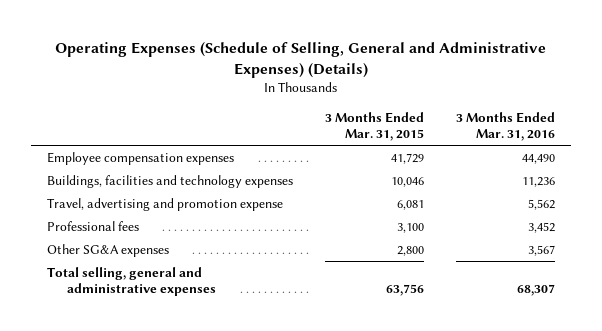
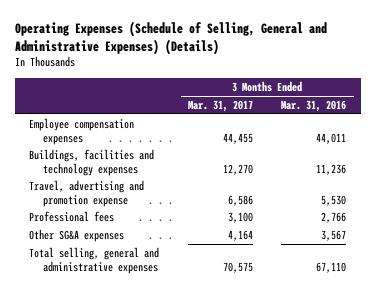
[325,111,425,142] 3 Months Ended Mar. 31, 2015 -> none
none -> [187,100,253,113] Mar. 31, 2017
[522,153,556,164] 44,490 -> [316,132,347,144] 44,011
[528,198,556,210] 5,562 -> [321,194,347,206] 5,530
[528,221,556,233] 3,452 -> [321,212,347,224] 2,766
[517,284,556,297] 68,307 -> [316,261,347,273] 67,110

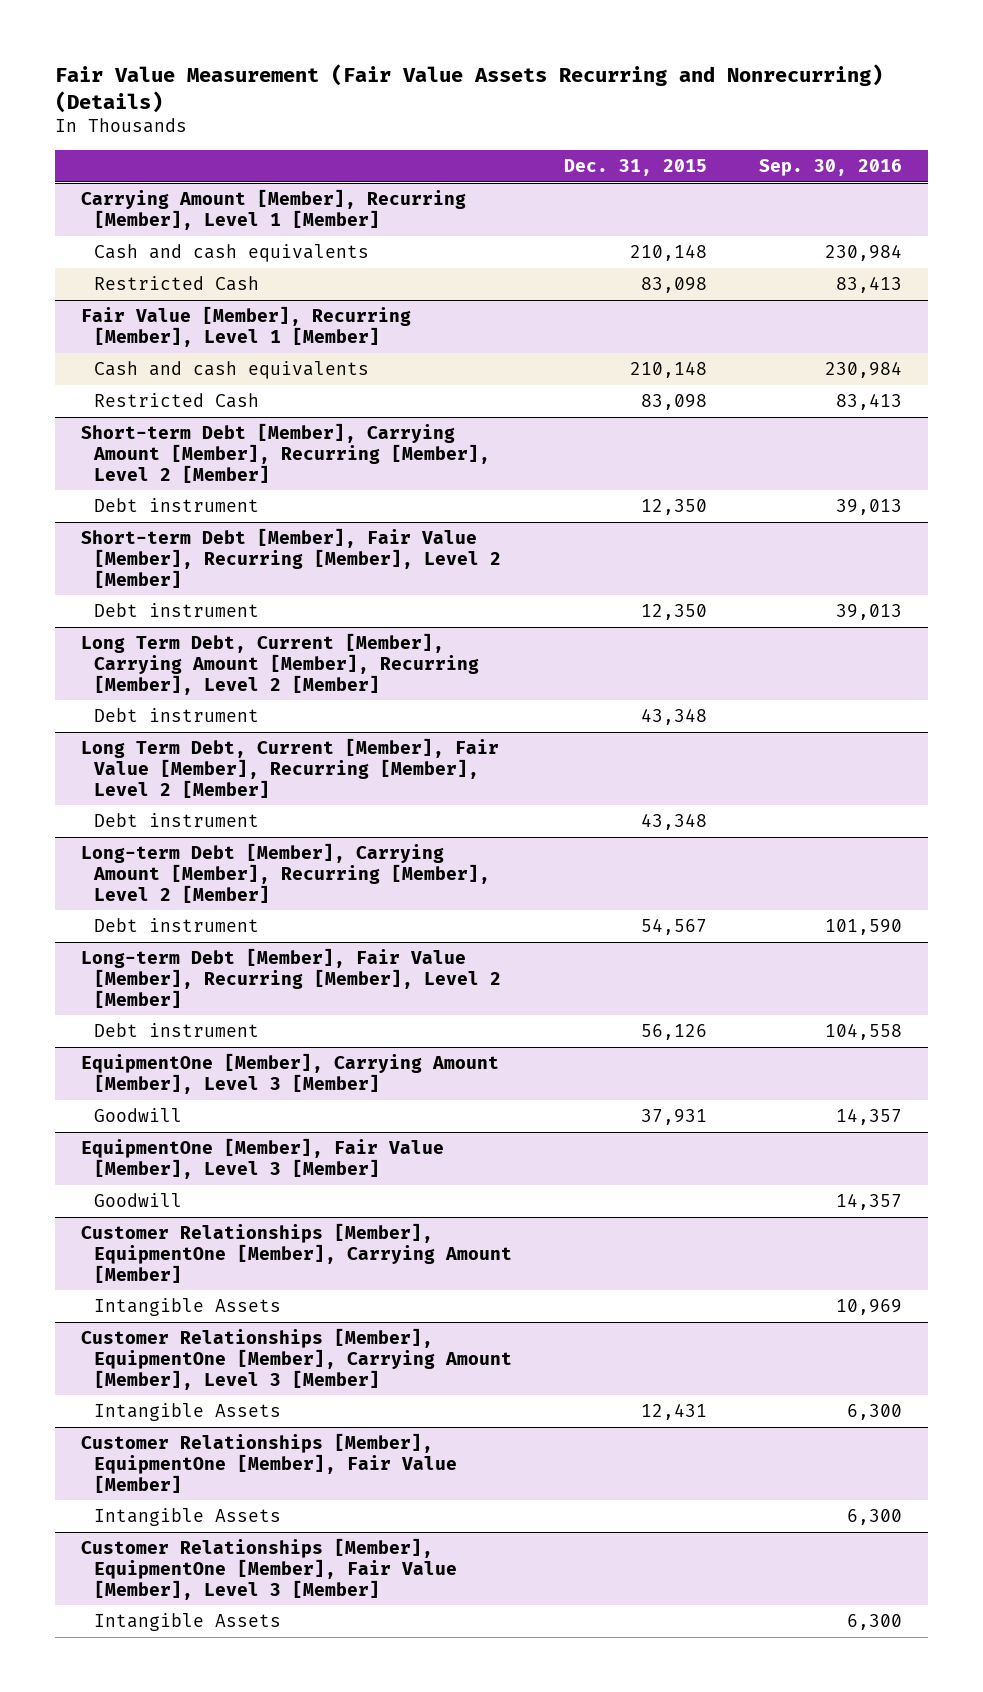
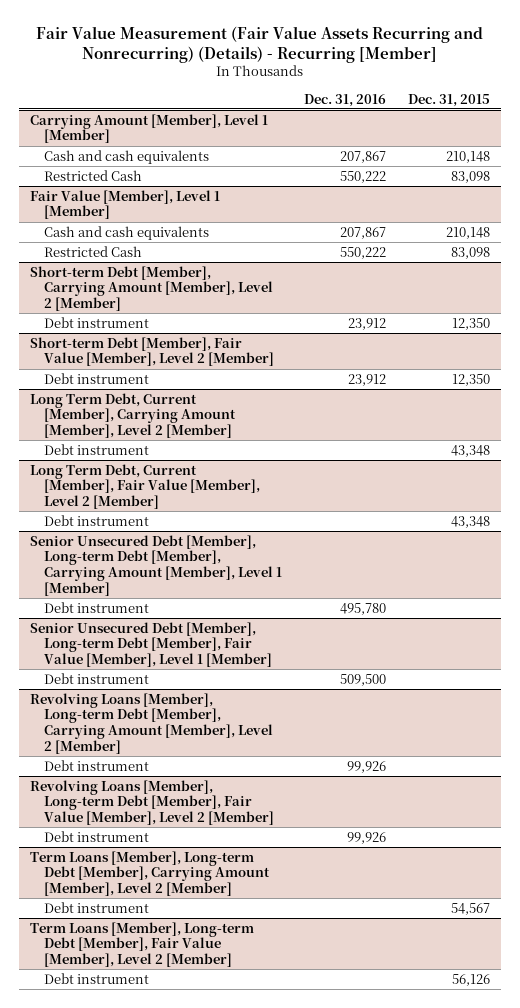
[55,63,884,113] Fair Value Measurement (Fair Value Assets Recurring and Nonrecurring) (Details) -> [35,25,483,63] Fair Value Measurement (Fair Value Assets Recurring and Nonrecurring) (Details) - Recurring [Member]
[758,158,902,176] Sep. 30, 2016 -> none
none -> [303,93,386,107] Dec. 31, 2016
[81,188,467,230] Carrying Amount [Member], Recurring [Member], Level 1 [Member] -> [29,113,268,144] Carrying Amount [Member], Level 1 [Member]
[81,305,412,347] Fair Value [Member], Recurring [Member], Level 1 [Member] -> [29,189,220,220] Fair Value [Member], Level 1 [Member]
[81,422,491,483] Short-term Debt [Member], Carrying Amount [Member], Recurring [Member], Level 2 [Member] -> [29,265,273,312] Short-term Debt [Member], Carrying Amount [Member], Level 2 [Member]
[81,527,502,588] Short-term Debt [Member], Fair Value [Member], Recurring [Member], Level 2 [Member] -> [29,336,274,367] Short-term Debt [Member], Fair Value [Member], Level 2 [Member]
[81,632,480,695] Long Term Debt, Current [Member], Carrying Amount [Member], Recurring [Member], Level 2 [Member] -> [29,392,236,439] Long Term Debt, Current [Member], Carrying Amount [Member], Level 2 [Member]
[81,737,500,798] Long Term Debt, Current [Member], Fair Value [Member], Recurring [Member], Level 2 [Member] -> [29,463,260,510] Long Term Debt, Current [Member], Fair Value [Member], Level 2 [Member]
none -> [29,534,282,597] Senior Unsecured Debt [Member], Long-term Debt [Member], Carrying Amount [Member], Level 1 [Member]
none -> [43,601,149,613] Debt instrument
none -> [29,621,272,668] Senior Unsecured Debt [Member], Long-term Debt [Member], Fair Value [Member], Level 1 [Member]
none -> [43,672,149,684] Debt instrument
none -> [29,692,273,755] Revolving Loans [Member], Long-term Debt [Member], Carrying Amount [Member], Level 2 [Member]
none -> [43,759,149,771] Debt instrument
none -> [29,779,274,826] Revolving Loans [Member], Long-term Debt [Member], Fair Value [Member], Level 2 [Member]
none -> [43,830,149,842] Debt instrument
[81,842,491,903] Long-term Debt [Member], Carrying Amount [Member], Recurring [Member], Level 2 [Member] -> [29,850,270,897] Term Loans [Member], Long-term Debt [Member], Carrying Amount [Member], Level 2 [Member]
[81,947,502,1008] Long-term Debt [Member], Fair Value [Member], Recurring [Member], Level 2 [Member] -> [29,921,254,968] Term Loans [Member], Long-term Debt [Member], Fair Value [Member], Level 2 [Member]
[81,1052,500,1094] EquipmentOne [Member], Carrying Amount [Member], Level 3 [Member] -> none
[94,1107,183,1122] Goodwill -> none
[81,1137,445,1179] EquipmentOne [Member], Fair Value [Member], Level 3 [Member] -> none
[94,1192,183,1207] Goodwill -> none
[81,1222,513,1283] Customer Relationships [Member], EquipmentOne [Member], Carrying Amount [Member] -> none
[94,1297,282,1316] Intangible Assets -> none
[81,1327,513,1390] Customer Relationships [Member], EquipmentOne [Member], Carrying Amount [Member], Level 3 [Member] -> none
[94,1402,282,1421] Intangible Assets -> none
[81,1432,458,1493] Customer Relationships [Member], EquipmentOne [Member], Fair Value [Member] -> none
[94,1507,282,1526] Intangible Assets -> none
[81,1537,458,1600] Customer Relationships [Member], EquipmentOne [Member], Fair Value [Member], Level 3 [Member] -> none
[94,1612,282,1631] Intangible Assets -> none

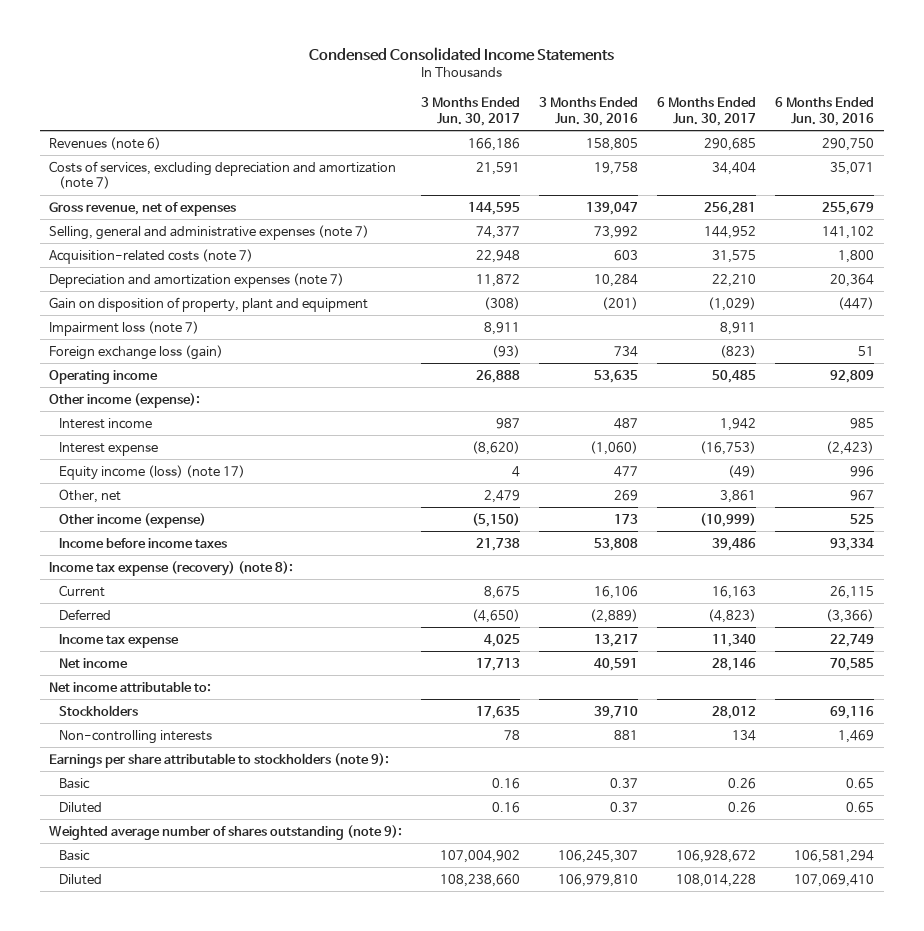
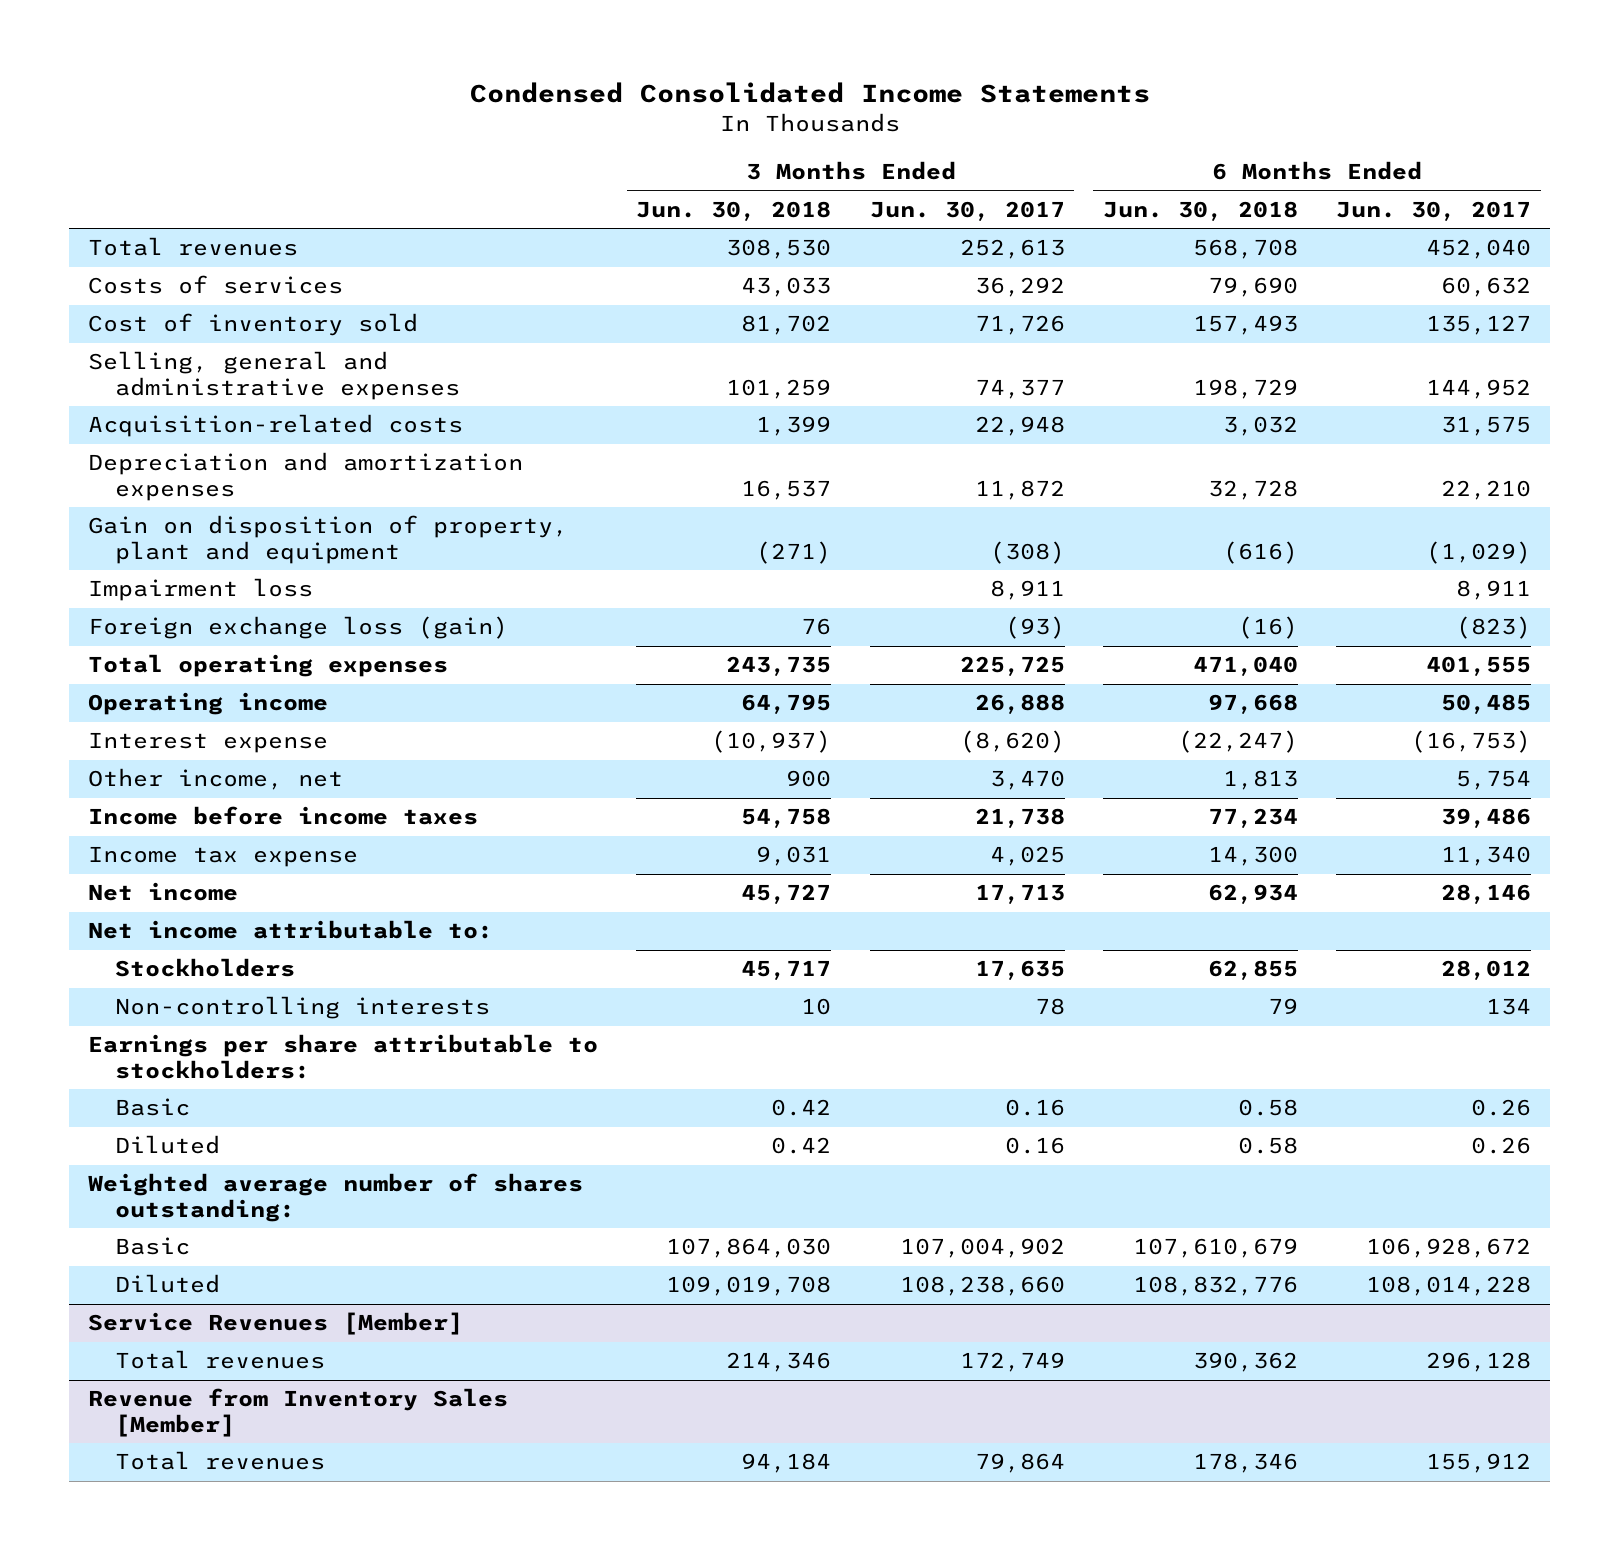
[539,97,639,126] 3 Months Ended Jun. 30, 2016 -> none
[775,97,875,126] 6 Months Ended Jun. 30, 2016 -> none
none -> [636,200,832,221] Jun. 30, 2018
none -> [1102,200,1298,221] Jun. 30, 2018
[49,136,162,150] Revenues (note 6) -> none
[49,160,397,190] Costs of services, excluding depreciation and amortization (note 7) -> none
[49,201,237,216] Gross revenue, net of expenses -> none
none -> [88,237,299,257] Total revenues
none -> [88,275,344,295] Costs of services
none -> [88,313,419,337] Cost of inventory sold
[49,224,370,240] Selling, general and administrative expenses (note 7) -> [88,351,461,400] Selling, general and administrative expenses
[49,248,254,264] Acquisition-related costs (note 7) -> [88,414,464,438] Acquisition-related costs
[49,272,345,288] Depreciation and amortization expenses (note 7) -> [88,452,524,501] Depreciation and amortization expenses
[49,320,200,336] Impairment loss (note 7) -> [88,578,314,602] Impairment loss
none -> [88,654,449,678] Total operating expenses
[49,392,201,408] Other income (expense): -> none
[59,417,153,429] Interest income -> none
[59,464,246,480] Equity income (loss) (note 17) -> none
[59,512,207,528] Other income (expense) -> none
[59,488,122,503] Other, net -> [88,768,344,791] Other income, net
[484,489,521,503] 2,479 -> [989,770,1065,791] 3,470
[720,489,757,503] 3,861 -> [1456,770,1532,791] 5,754
[49,560,294,576] Income tax expense (recovery) (note 8): -> none
[59,584,106,597] Current -> none
[59,608,112,620] Deferred -> none
[49,752,390,768] Earnings per share attributable to stockholders (note 9): -> [88,1034,599,1079] Earnings per share attributable to stockholders:
[49,824,403,840] Weighted average number of shares outstanding (note 9): -> [88,1173,584,1222] Weighted average number of shares outstanding:
none -> [88,1312,464,1336] Service Revenues [Member]
none -> [115,1350,326,1370] Total revenues
none -> [88,1388,509,1437] Revenue from Inventory Sales [Member]
none -> [115,1451,326,1471] Total revenues

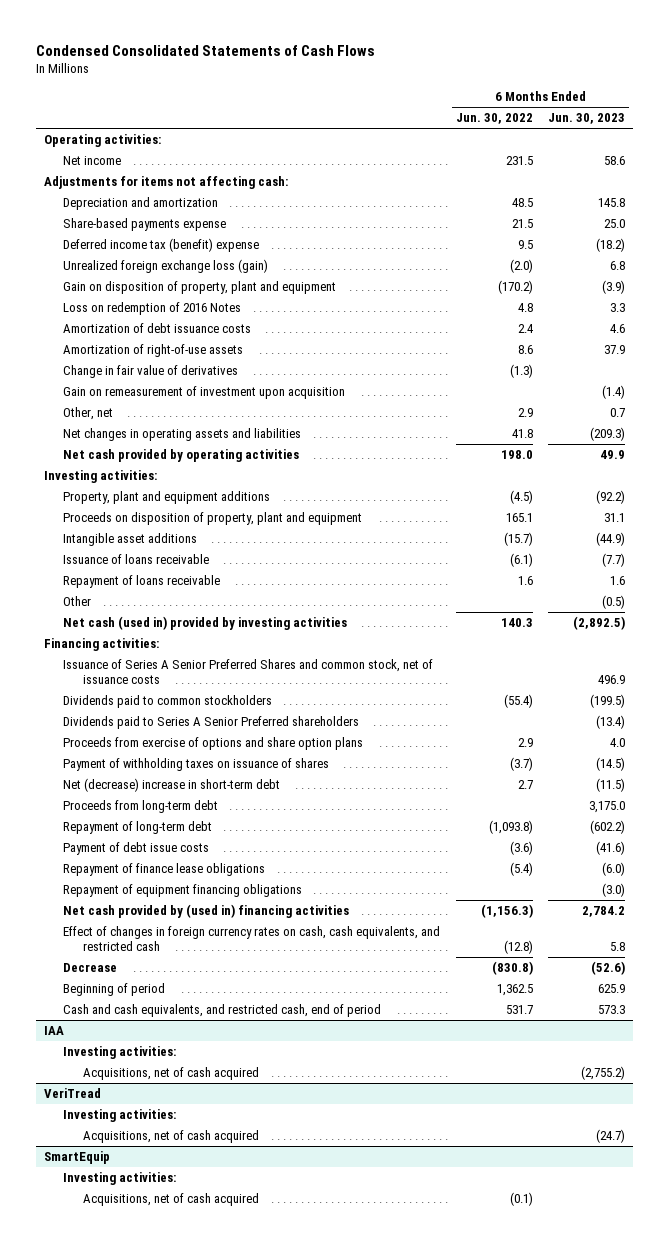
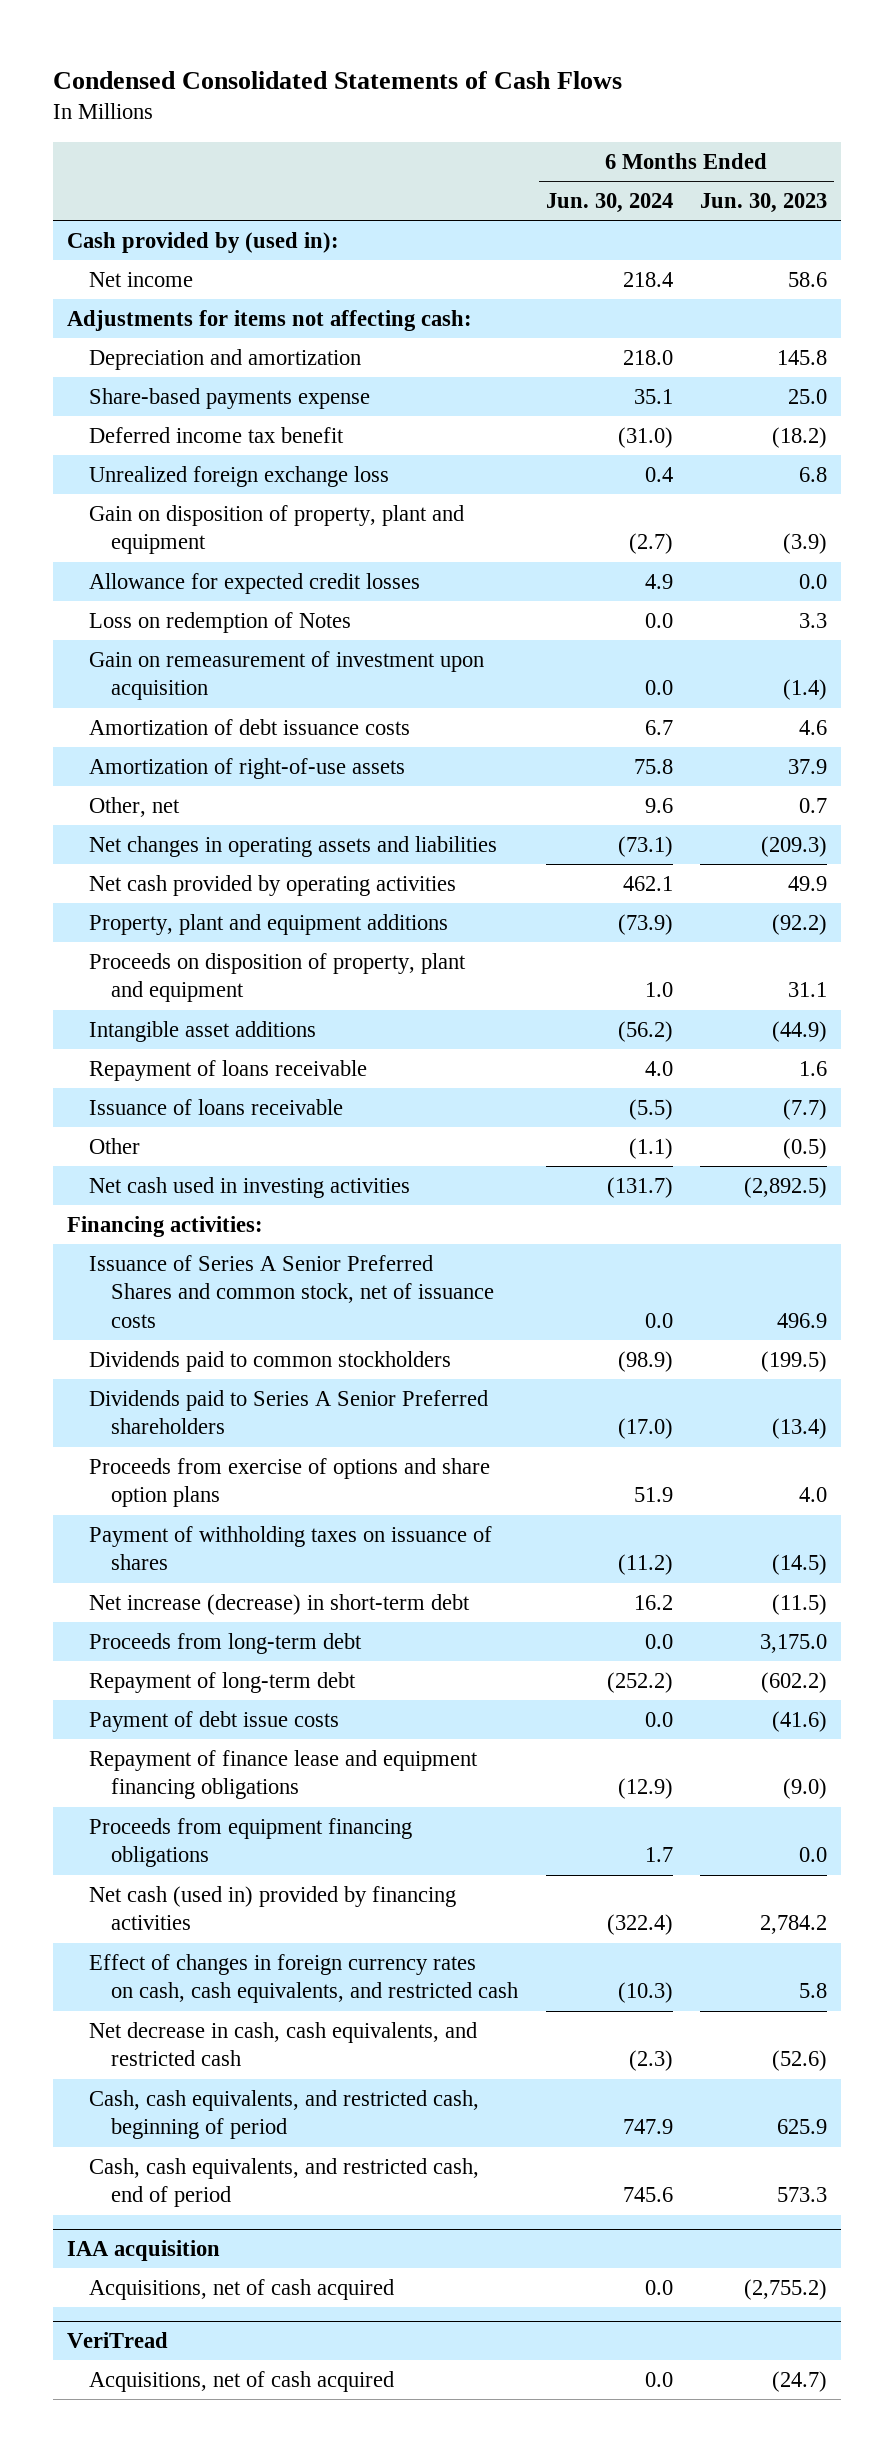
[455,113,533,125] Jun. 30, 2022 -> none
none -> [545,193,673,214] Jun. 30, 2024
[43,134,161,148] Operating activities: -> [67,231,340,253] Cash provided by (used in):
[63,238,260,253] Deferred income tax (benefit) expense -> [89,426,345,443] Deferred income tax benefit
[63,259,269,274] Unrealized foreign exchange loss (gain) -> [89,465,390,487] Unrealized foreign exchange loss
none -> [89,572,421,594] Allowance for expected credit losses
[63,302,242,316] Loss on redemption of 2016 Notes -> [89,611,352,633] Loss on redemption of Notes
[63,386,346,400] Gain on remeasurement of investment upon acquisition -> [89,650,485,701] Gain on remeasurement of investment upon acquisition
[63,365,239,379] Change in fair value of derivatives -> none
[43,470,157,484] Investing activities: -> none
[63,554,210,565] Issuance of loans receivable -> [89,1098,344,1115] Issuance of loans receivable
[63,616,348,631] Net cash (used in) provided by investing activities -> [89,1176,411,1198] Net cash used in investing activities
[63,778,281,793] Net (decrease) increase in short-term debt -> [89,1593,471,1615] Net increase (decrease) in short-term debt
[63,884,303,898] Repayment of equipment financing obligations -> none
[63,863,266,877] Repayment of finance lease obligations -> [89,1749,479,1800] Repayment of finance lease and equipment financing obligations
[602,862,626,877] (6.0) -> [782,1778,827,1800] (9.0)
none -> [89,1817,413,1868] Proceeds from equipment financing obligations
[63,904,350,919] Net cash provided by (used in) financing activities -> [89,1885,457,1931] Net cash (used in) provided by financing activities
[63,1046,177,1060] Investing activities: -> none
[63,963,118,973] Decrease -> [89,2021,478,2067] Net decrease in cash, cash equivalents, and restricted cash
[63,983,166,997] Beginning of period -> [89,2089,480,2140] Cash, cash equivalents, and restricted cash, beginning of period
[63,1004,382,1018] Cash and cash equivalents, and restricted cash, end of period -> [89,2157,480,2208] Cash, cash equivalents, and restricted cash, end of period
[43,1026,64,1036] IAA -> [67,2240,221,2262] IAA acquisition
[63,1109,177,1123] Investing activities: -> none
[43,1151,110,1165] SmartEquip -> none
[63,1172,177,1186] Investing activities: -> none
[83,1193,260,1207] Acquisitions, net of cash acquired -> none

